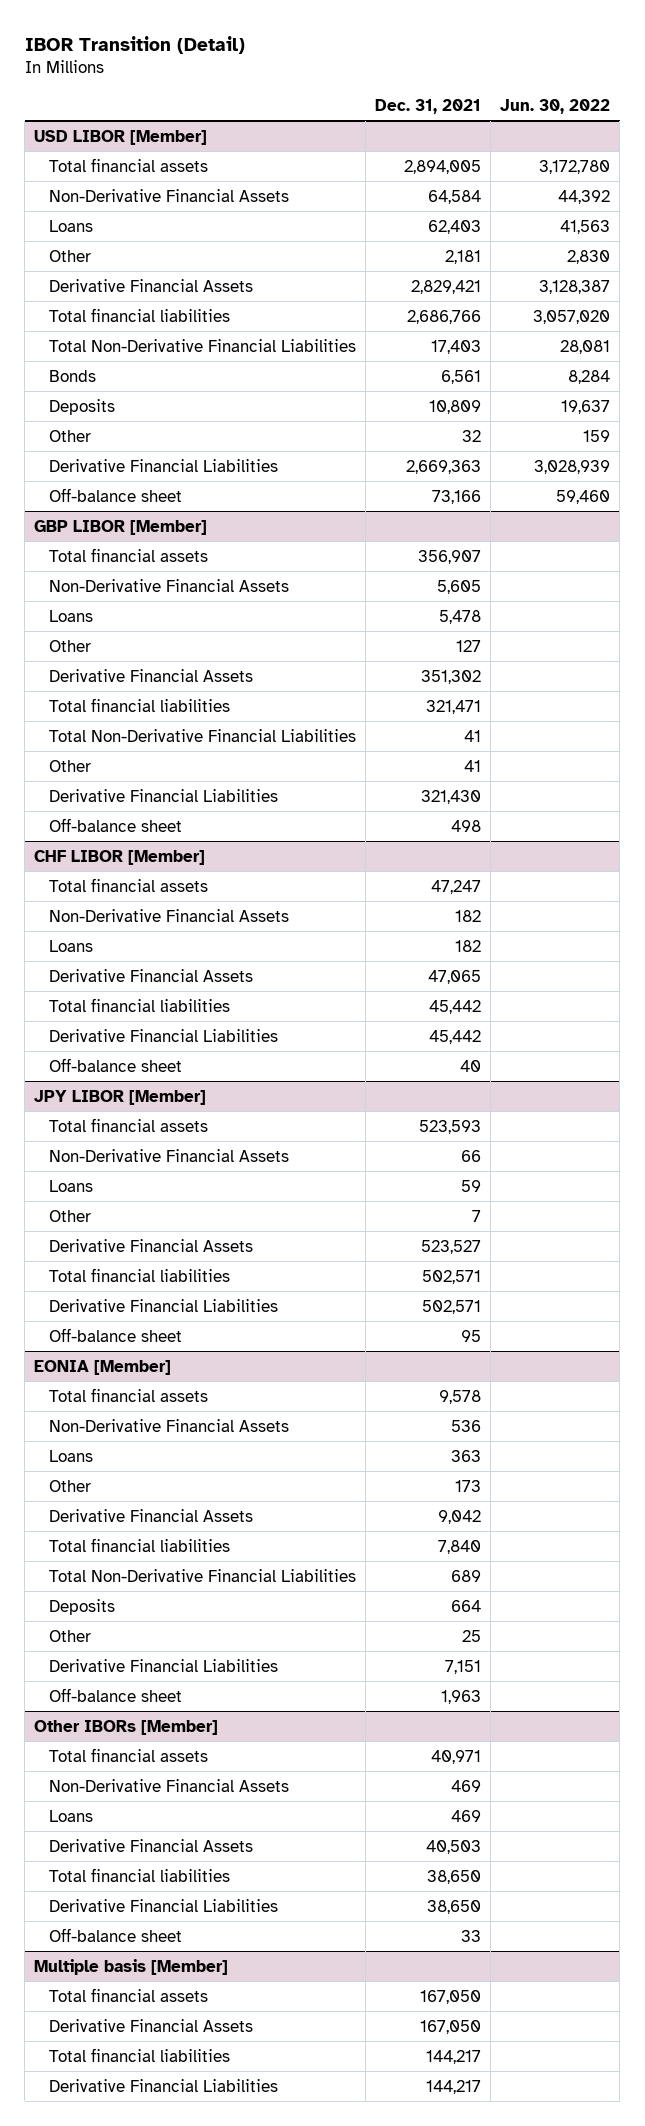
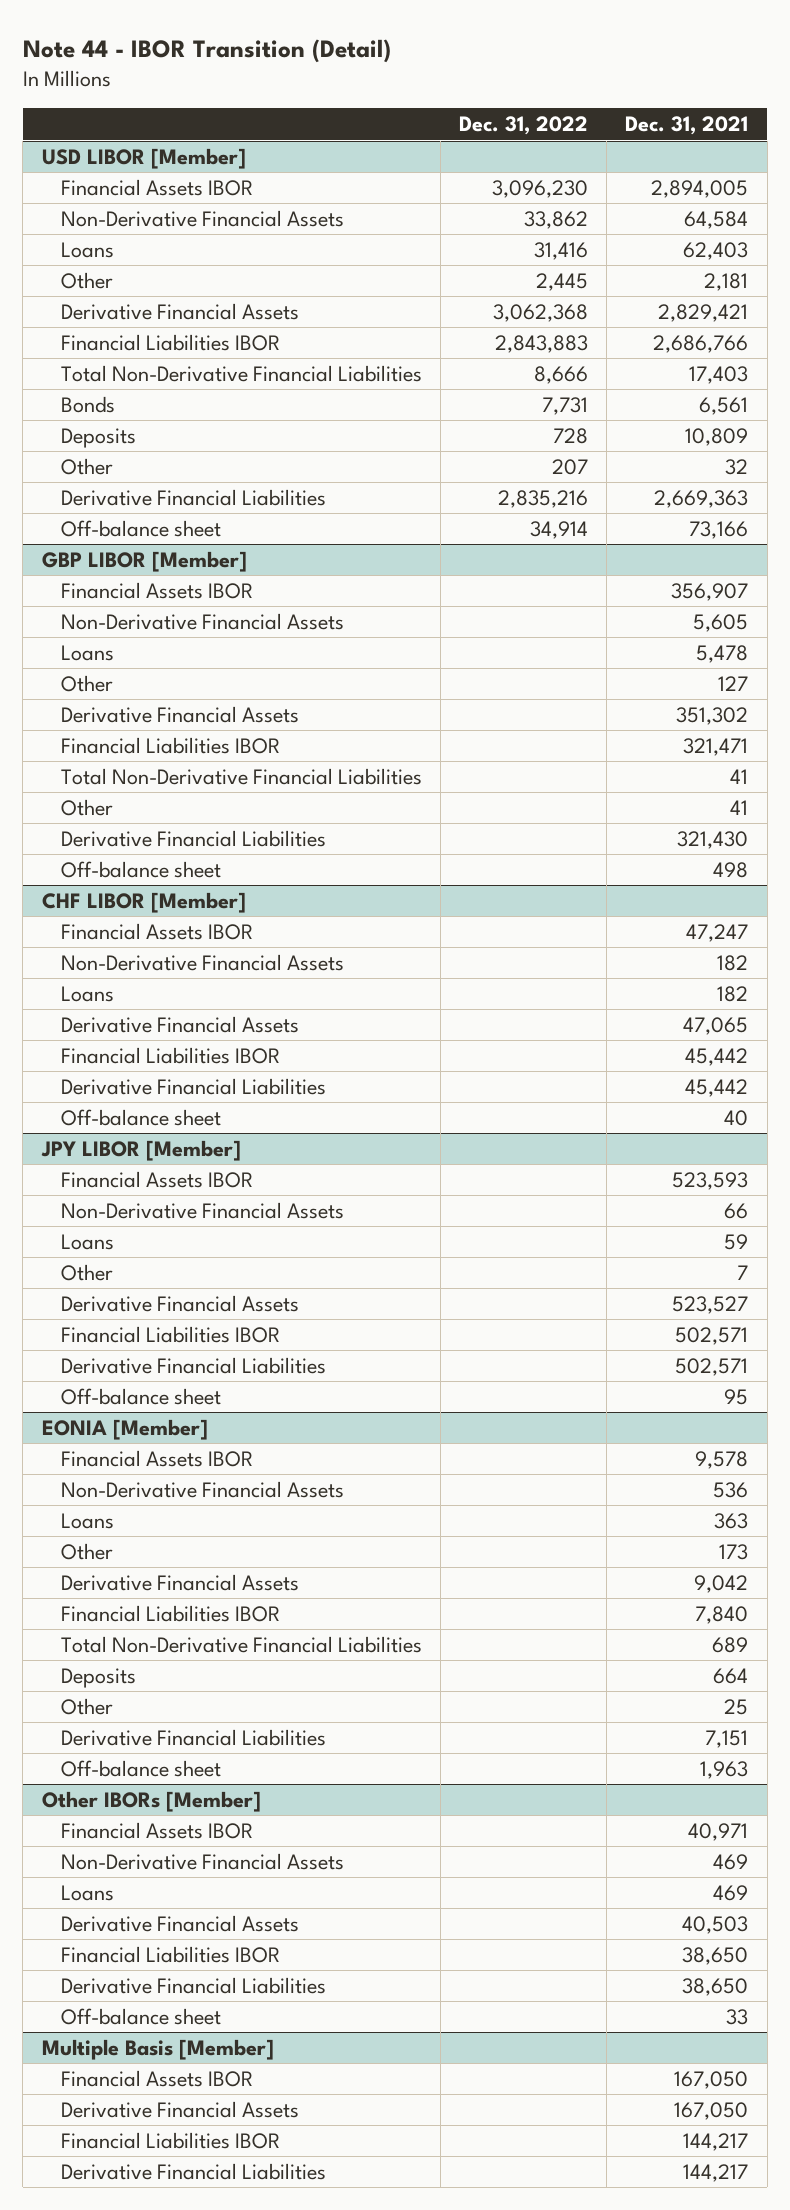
[24,35,245,54] IBOR Transition (Detail) -> [22,38,391,63] Note 44 - IBOR Transition (Detail)
[500,98,611,114] Jun. 30, 2022 -> none
none -> [459,116,589,136] Dec. 31, 2022
[49,157,209,172] Total financial assets -> [60,178,253,196] Financial Assets IBOR
[49,307,231,322] Total financial liabilities -> [60,333,280,351] Financial Liabilities IBOR
[49,547,209,562] Total financial assets -> [60,581,253,599] Financial Assets IBOR
[49,697,231,712] Total financial liabilities -> [60,736,280,754] Financial Liabilities IBOR
[49,877,209,892] Total financial assets -> [60,922,253,940] Financial Assets IBOR
[49,997,231,1012] Total financial liabilities -> [60,1046,280,1064] Financial Liabilities IBOR
[49,1117,209,1132] Total financial assets -> [60,1170,253,1188] Financial Assets IBOR
[49,1267,231,1282] Total financial liabilities -> [60,1325,280,1343] Financial Liabilities IBOR
[49,1387,209,1402] Total financial assets -> [60,1449,253,1467] Financial Assets IBOR
[49,1537,231,1552] Total financial liabilities -> [60,1604,280,1622] Financial Liabilities IBOR
[49,1747,209,1762] Total financial assets -> [60,1821,253,1839] Financial Assets IBOR
[49,1867,231,1882] Total financial liabilities -> [60,1945,280,1963] Financial Liabilities IBOR
[34,1958,229,1975] Multiple basis [Member] -> [41,2038,274,2060] Multiple Basis [Member]
[49,1987,209,2002] Total financial assets -> [60,2069,253,2087] Financial Assets IBOR
[49,2047,231,2062] Total financial liabilities -> [60,2131,280,2149] Financial Liabilities IBOR

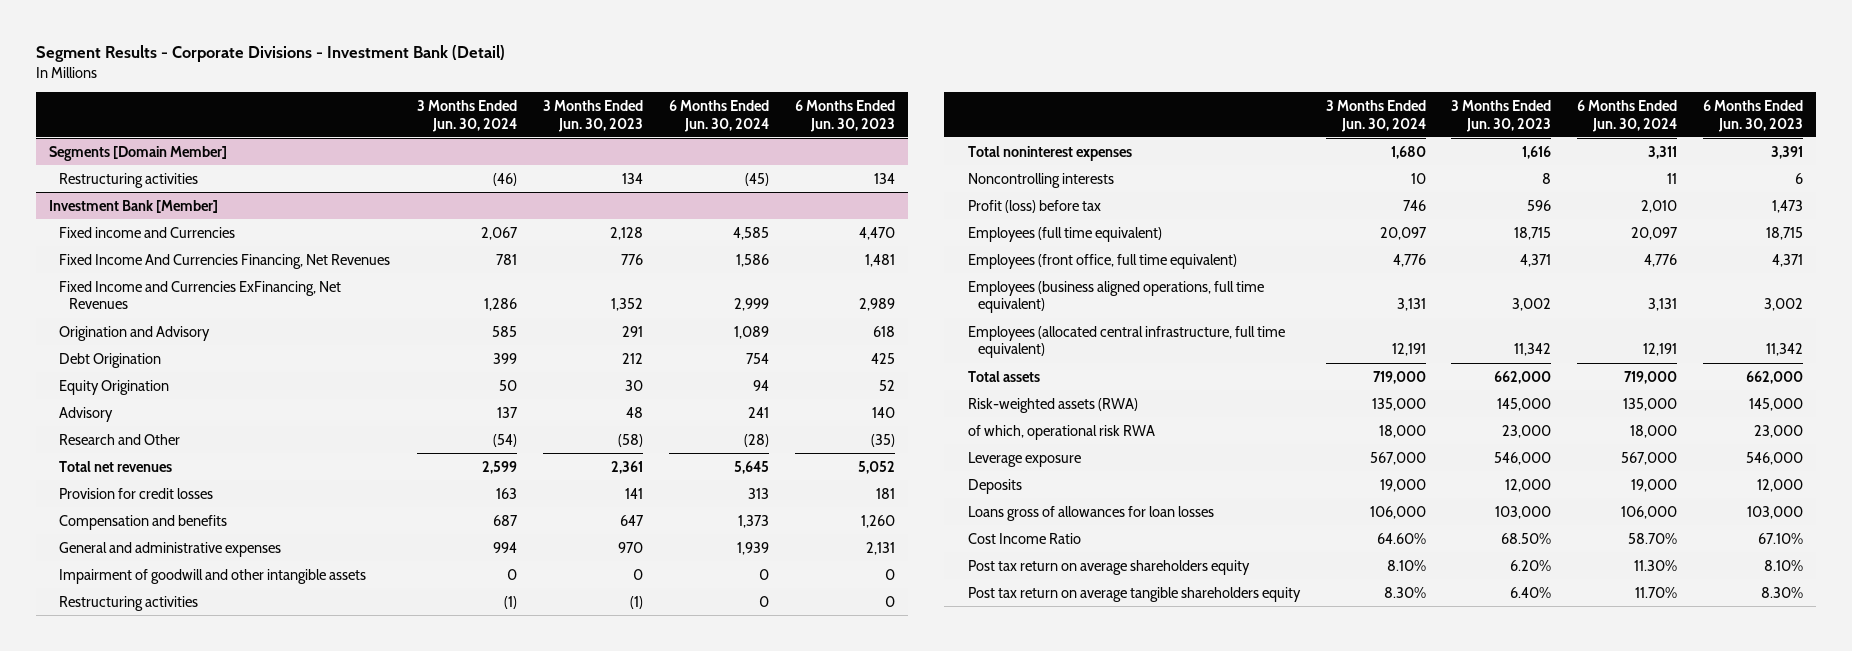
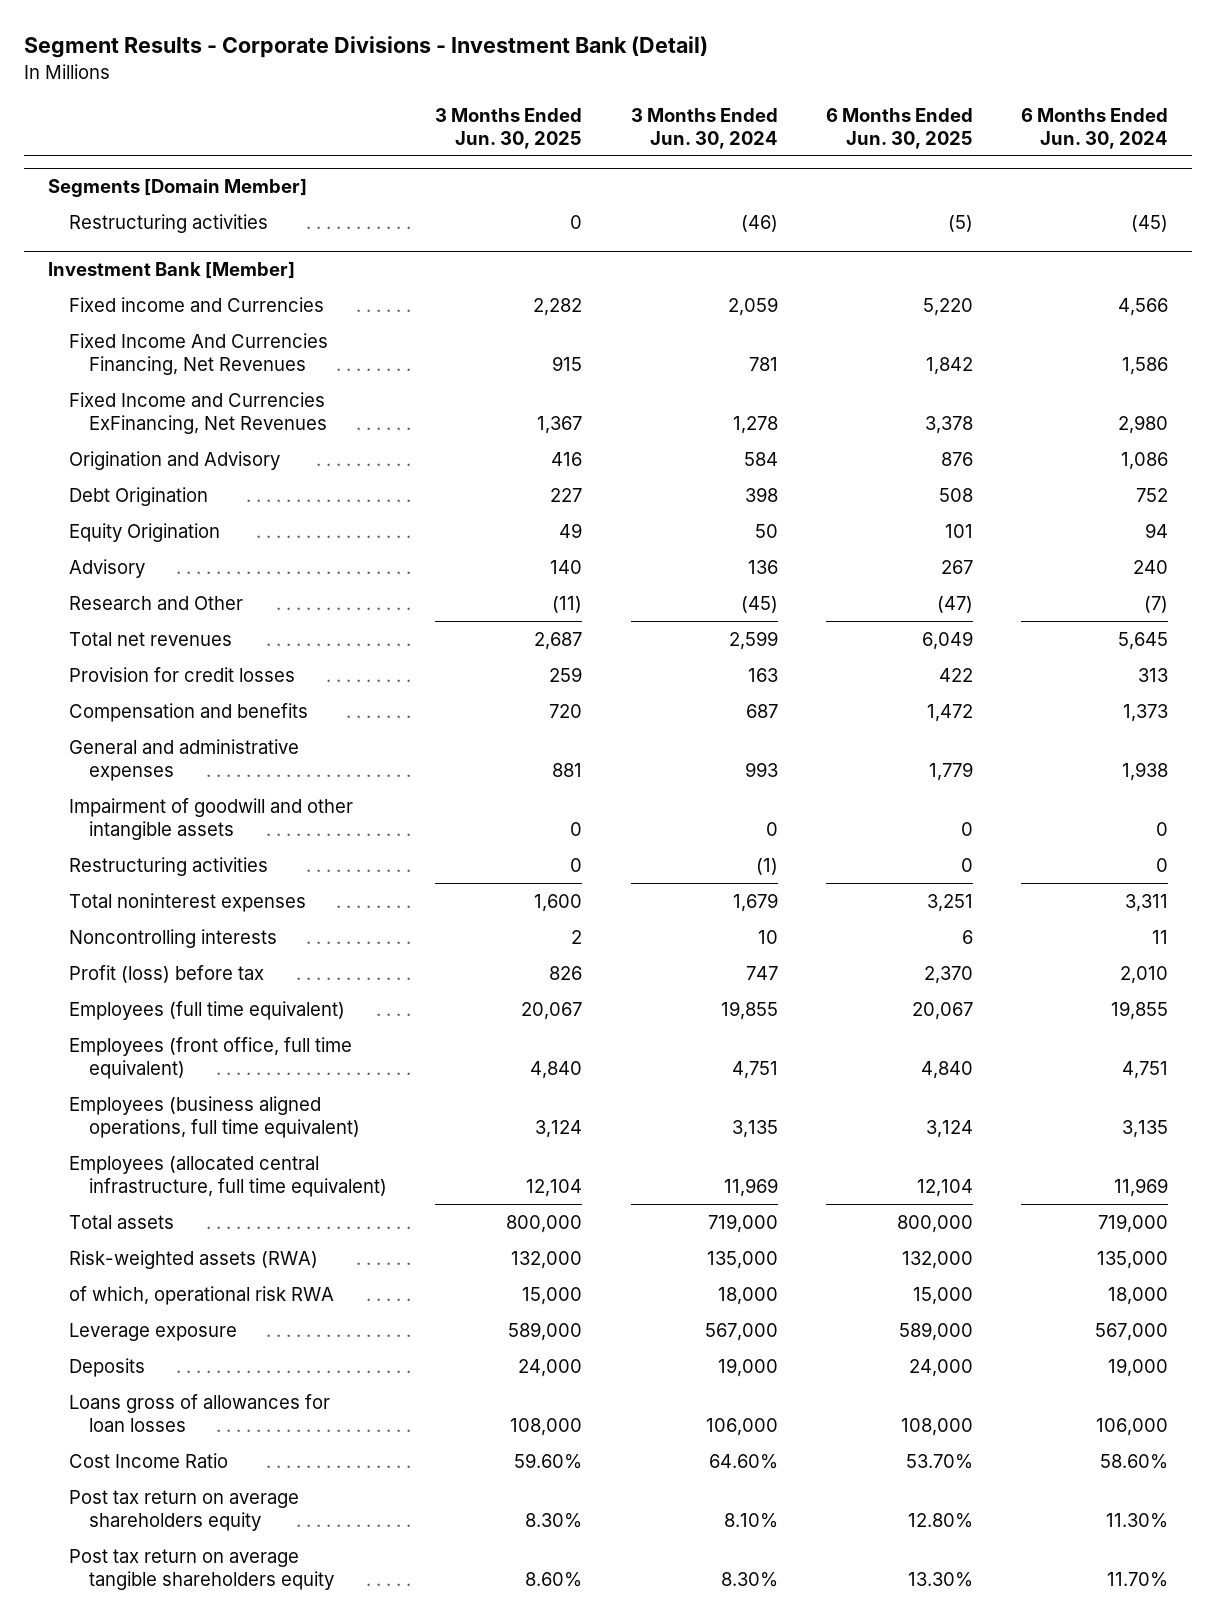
[542,99,643,132] 3 Months Ended Jun. 30, 2023 -> none
[794,99,895,132] 6 Months Ended Jun. 30, 2023 -> none
none -> [435,107,583,149] 3 Months Ended Jun. 30, 2025
none -> [825,107,973,149] 6 Months Ended Jun. 30, 2025
[480,226,518,240] 2,067 -> [727,296,778,316] 2,059
[732,226,769,240] 4,585 -> [1118,297,1169,316] 4,566
[483,298,517,312] 1,286 -> [732,415,778,434] 1,278
[733,298,769,312] 2,999 -> [1118,414,1169,434] 2,980
[491,325,517,337] 585 -> [743,451,778,466] 584
[733,325,769,339] 1,089 -> [1121,451,1169,470] 1,086
[492,352,517,364] 399 -> [744,486,778,502] 398
[745,352,769,364] 754 -> [1136,487,1169,502] 752
[496,406,518,418] 137 -> [747,559,778,574] 136
[747,406,769,418] 241 -> [1133,559,1169,574] 240
[492,433,517,447] (54) -> [740,595,778,613] (45)
[743,433,769,447] (28) -> [1144,595,1169,613] (7)
[492,541,517,553] 994 -> [744,761,778,777] 993
[736,541,769,555] 1,939 -> [1122,761,1169,781] 1,938
[1390,145,1426,159] 1,680 -> [732,892,778,912] 1,679
[1402,199,1426,211] 746 -> [745,965,778,980] 747
[1379,226,1427,240] 20,097 -> [720,1000,778,1020] 19,855
[1631,226,1679,240] 20,097 -> [1111,1000,1169,1020] 19,855
[1392,253,1426,267] 4,776 -> [731,1060,778,1079] 4,751
[1644,253,1678,267] 4,776 -> [1122,1060,1169,1079] 4,751
[1396,298,1426,312] 3,131 -> [731,1119,778,1138] 3,135
[1648,298,1678,312] 3,131 -> [1122,1119,1169,1138] 3,135
[1391,343,1426,357] 12,191 -> [723,1177,778,1197] 11,969
[1643,343,1678,357] 12,191 -> [1114,1177,1169,1197] 11,969
[1628,532,1678,544] 58.70% -> [1100,1453,1169,1469] 58.60%

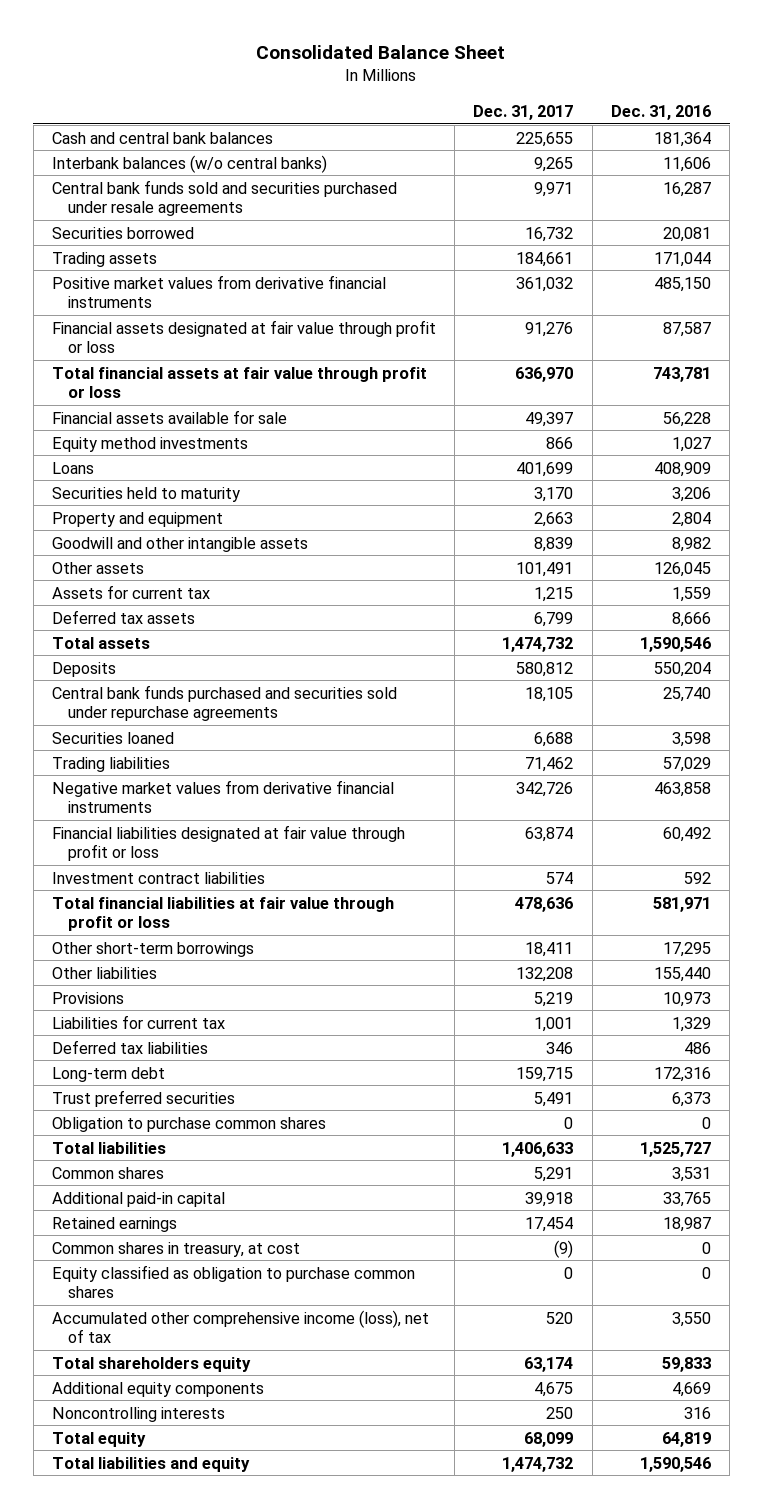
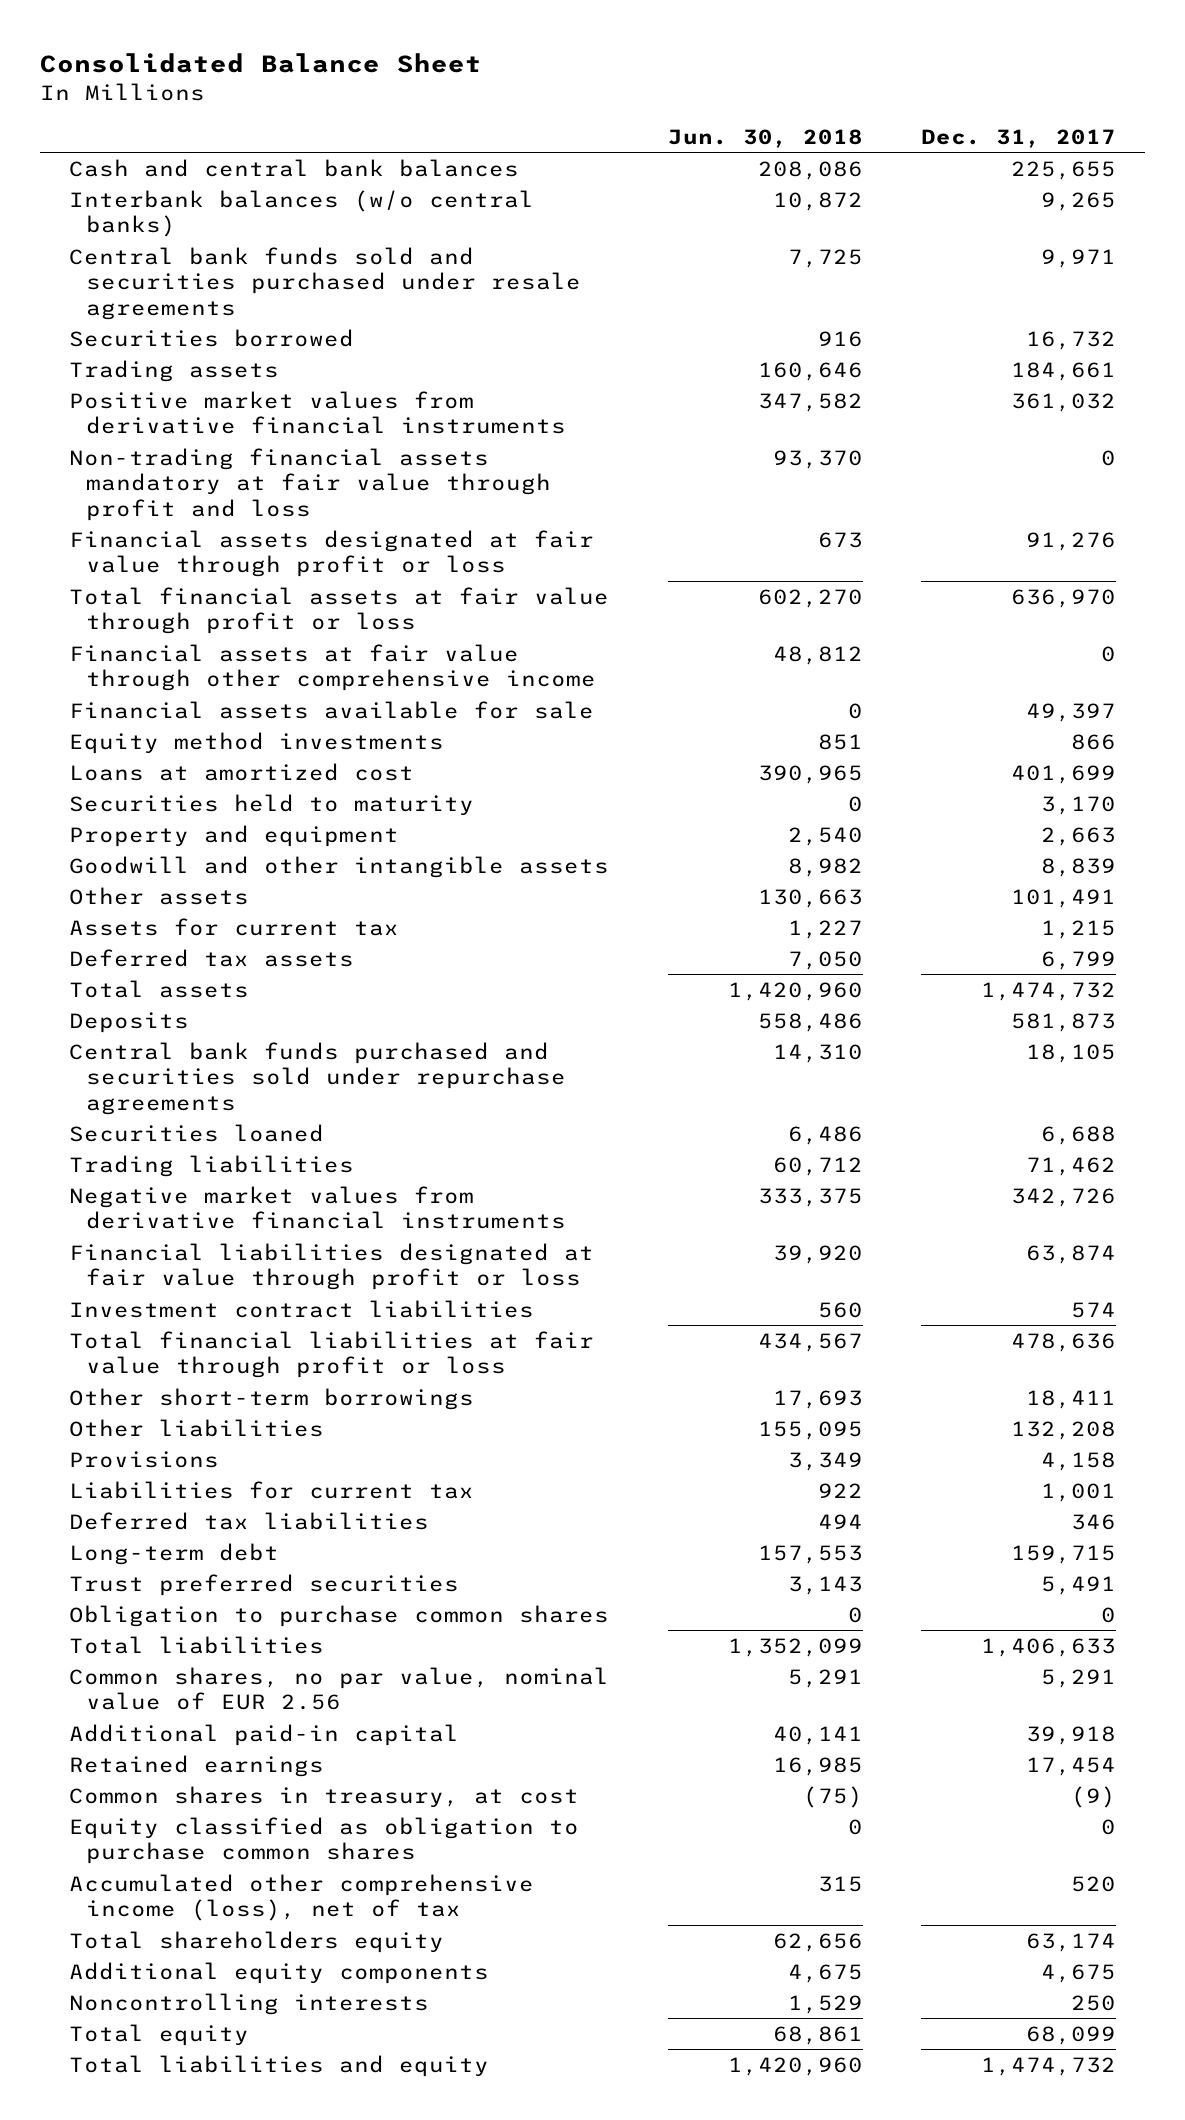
[611,104,712,120] Dec. 31, 2016 -> none
none -> [667,128,863,148] Jun. 30, 2018
none -> [69,447,551,521] Non-trading financial assets mandatory at fair value through profit and loss
none -> [69,643,596,692] Financial assets at fair value through other comprehensive income
[51,461,94,474] Loans -> [69,762,415,781] Loans at amortized cost
[516,661,574,677] 580,812 -> [1010,1012,1116,1032] 581,873
[534,991,574,1007] 5,219 -> [1040,1451,1116,1471] 4,158
[51,1166,164,1179] Common shares -> [69,1666,610,1711] Common shares, no par value, nominal value of EUR 2.56

